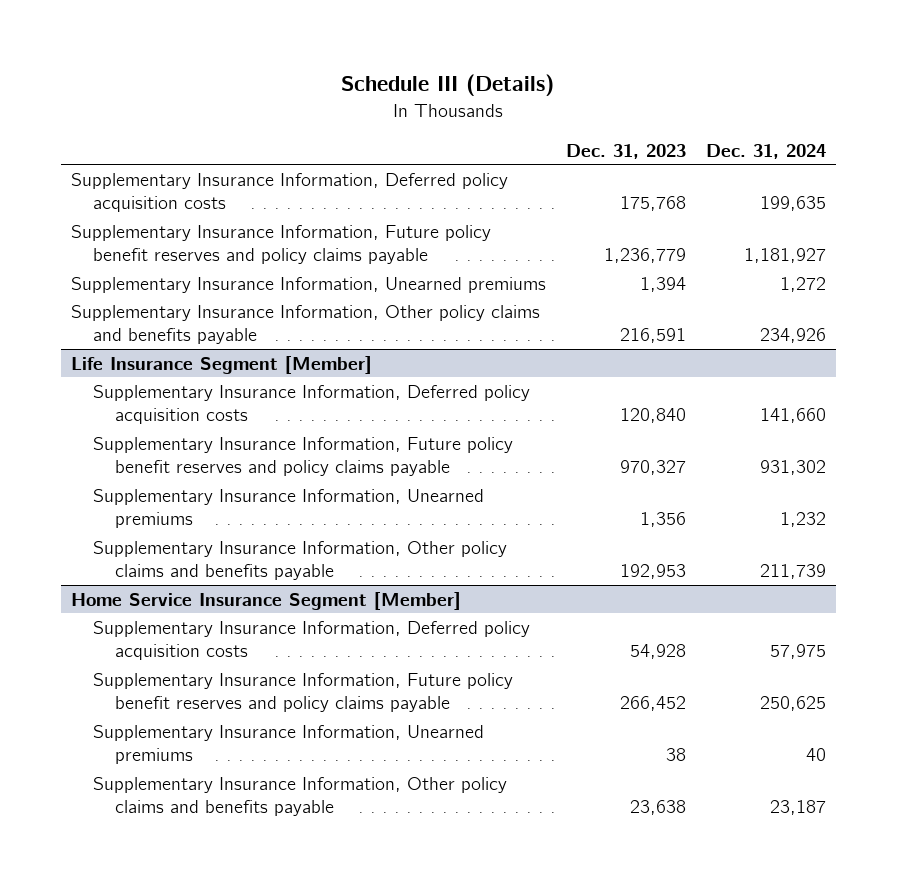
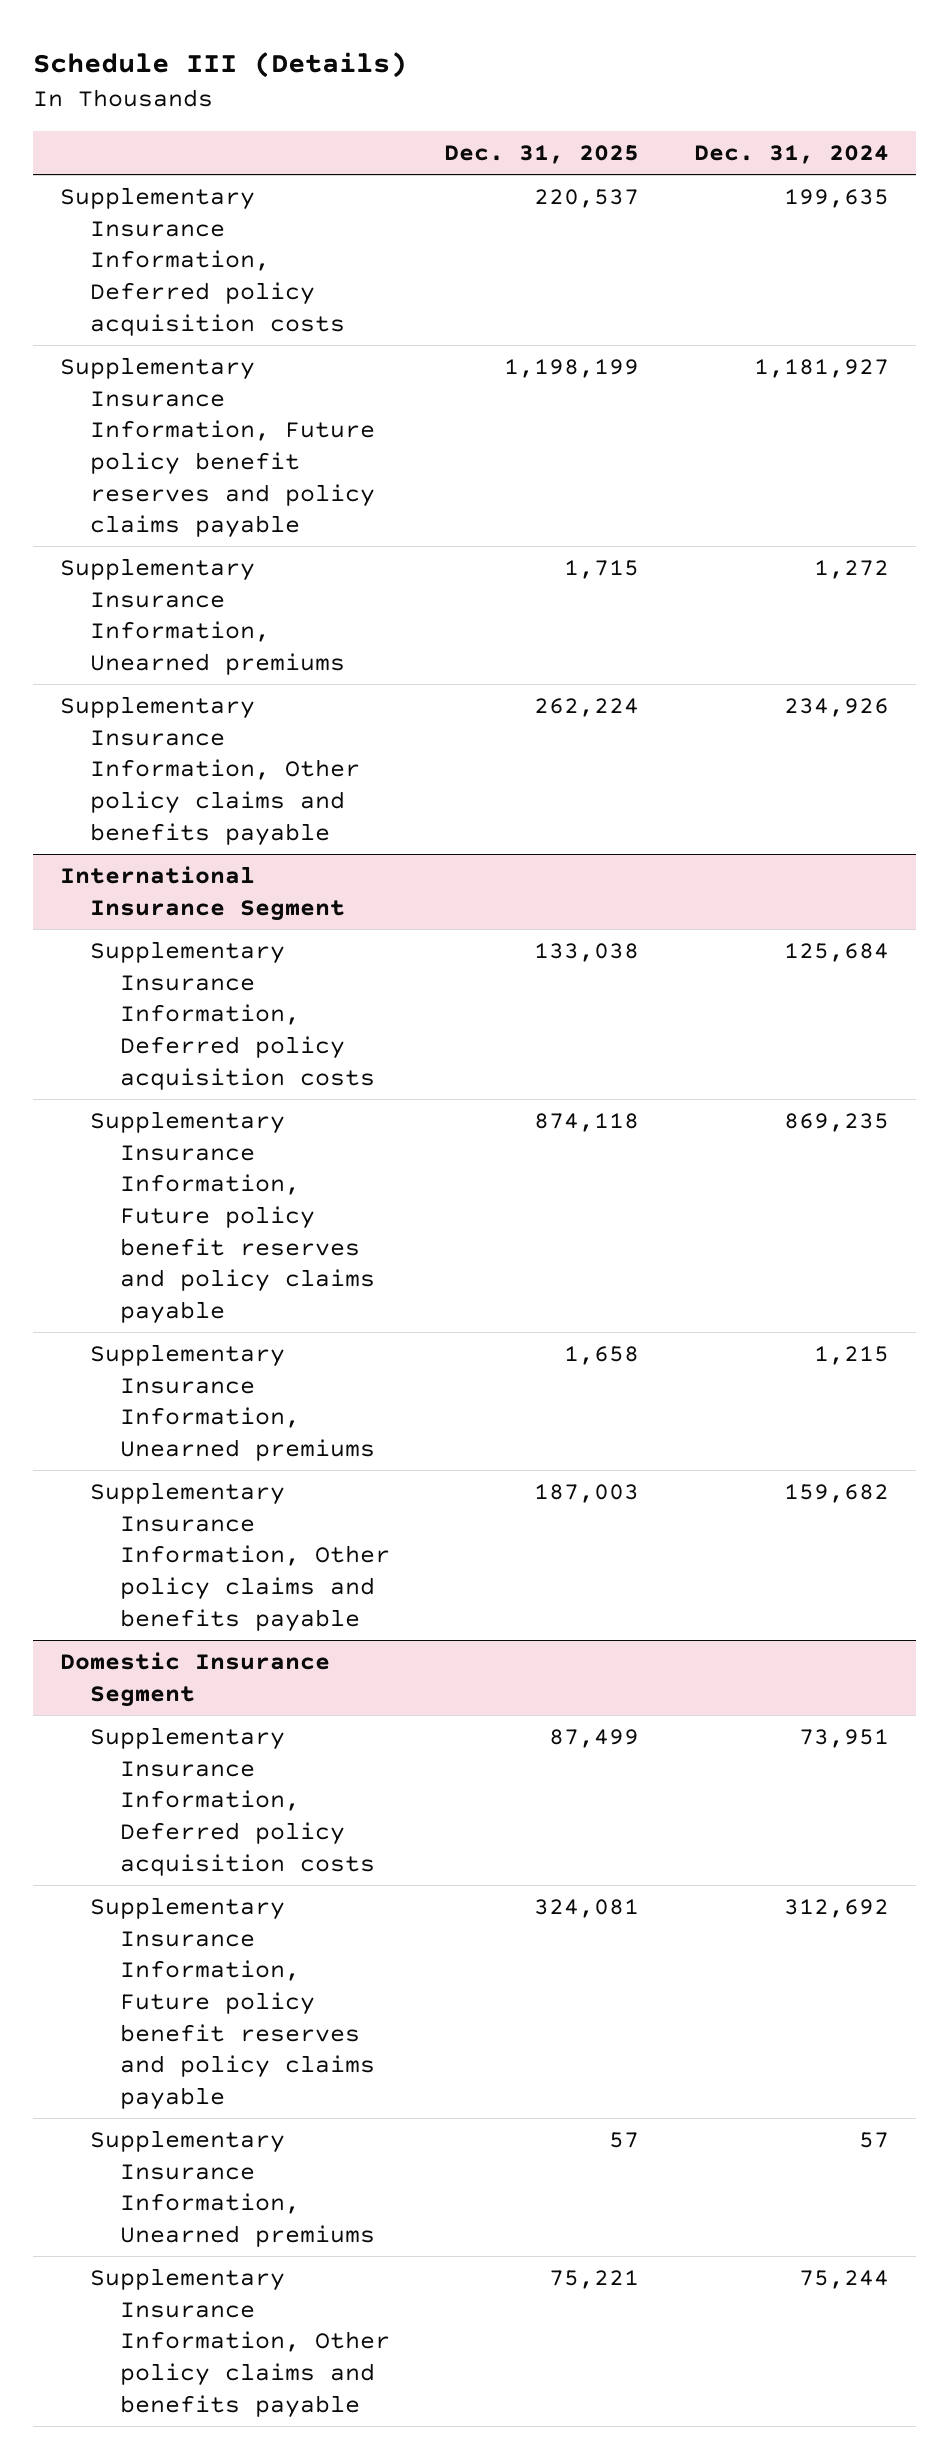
[565,143,686,159] Dec. 31, 2023 -> none
none -> [444,145,640,165] Dec. 31, 2025
[71,355,373,374] Life Insurance Segment [Member] -> none
[71,591,462,610] Home Service Insurance Segment [Member] -> none
none -> [60,866,346,921] International Insurance Segment
[759,408,826,424] 141,660 -> [783,943,889,963] 125,684
[759,460,826,476] 931,302 -> [783,1113,889,1133] 869,235
[779,512,826,528] 1,232 -> [813,1346,889,1366] 1,215
[759,564,826,580] 211,739 -> [783,1484,889,1504] 159,682
none -> [60,1652,331,1707] Domestic Insurance Segment
[769,644,826,660] 57,975 -> [798,1729,889,1749] 73,951
[759,696,826,712] 250,625 -> [783,1899,889,1919] 312,692
[805,748,826,762] 40 -> [858,2132,889,2149] 57
[769,800,826,816] 23,187 -> [798,2270,889,2290] 75,244

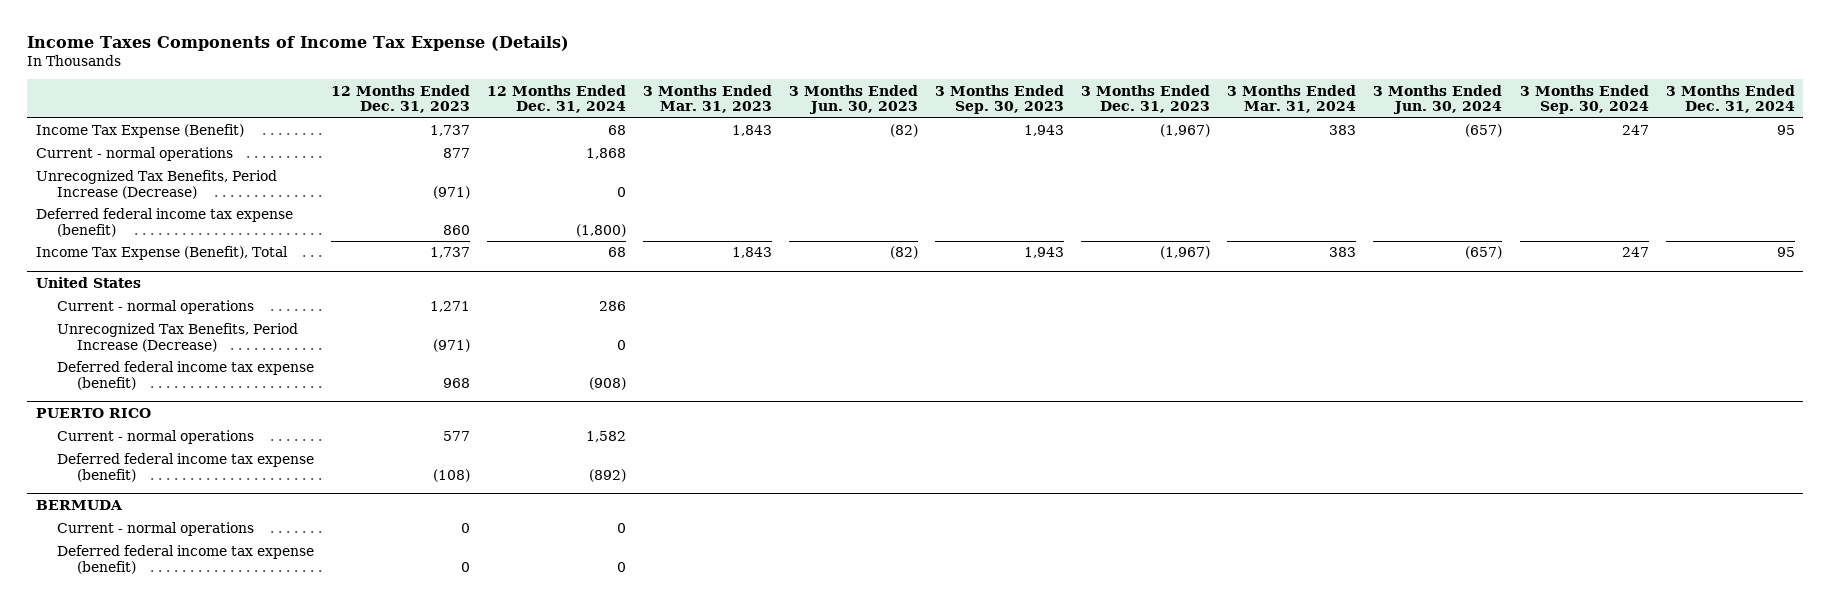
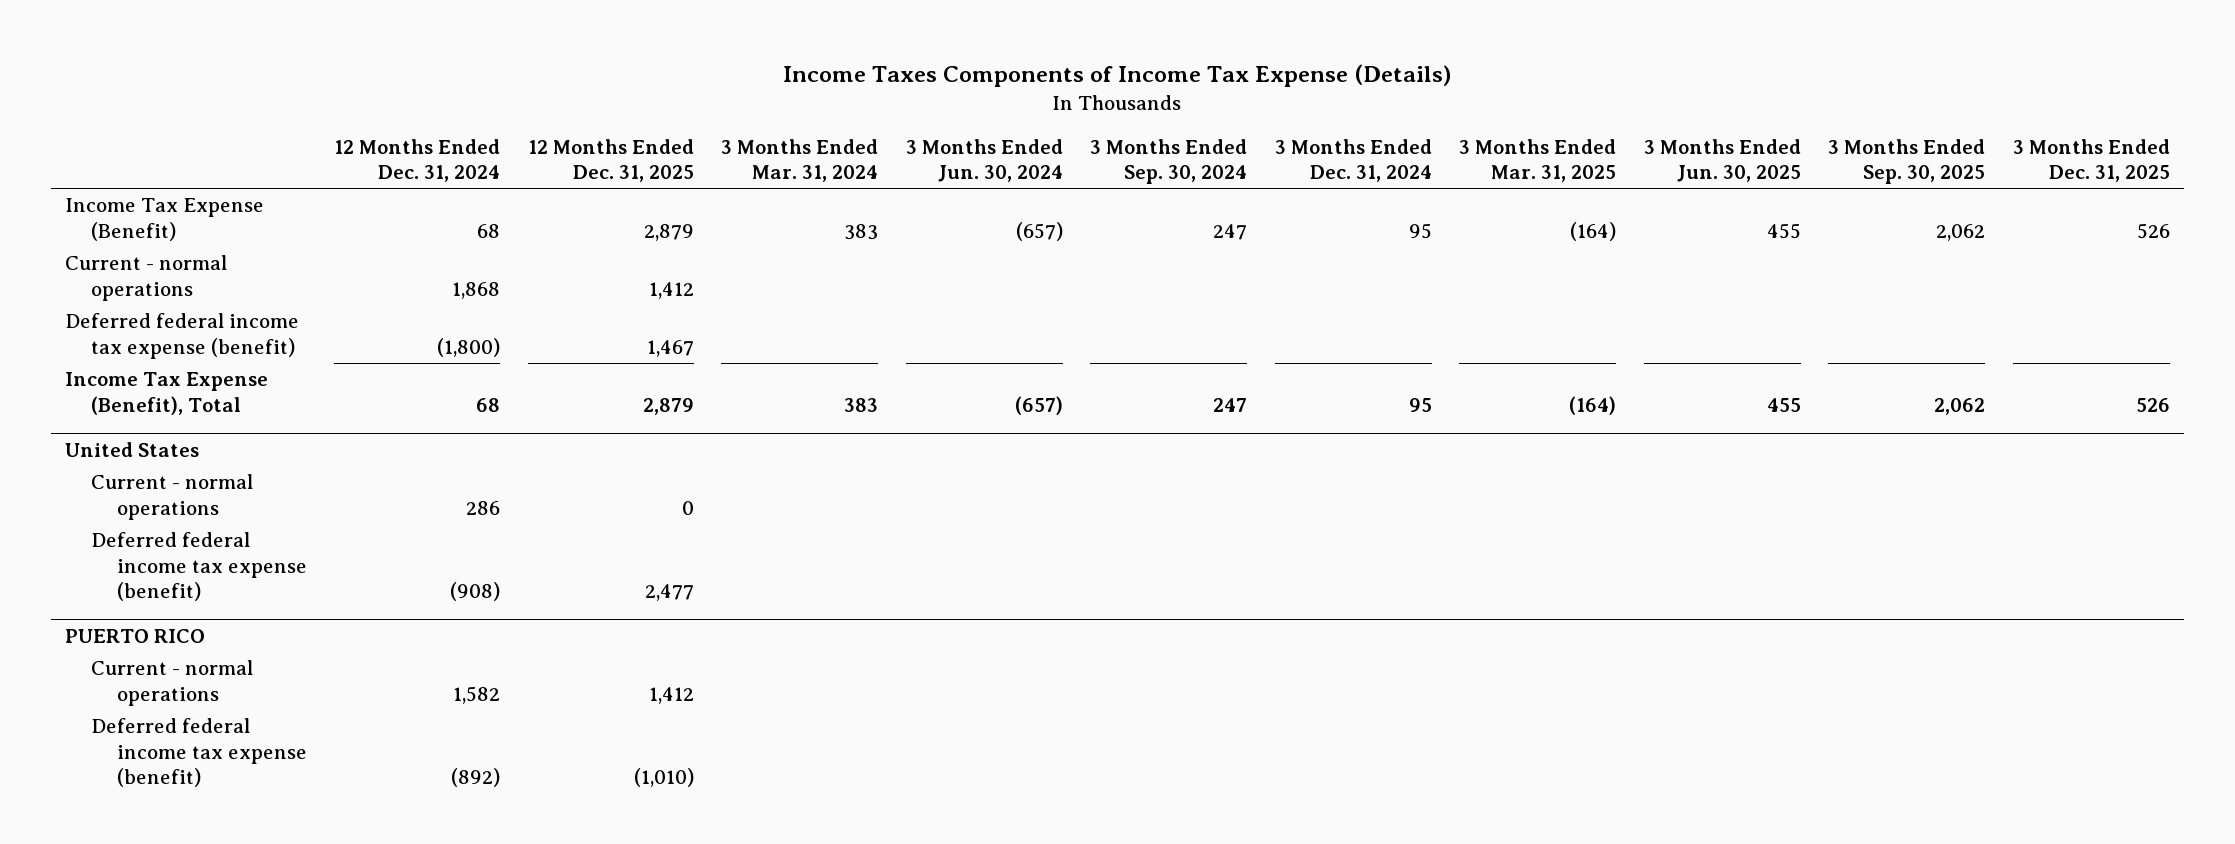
[330,84,470,113] 12 Months Ended Dec. 31, 2023 -> none
[642,84,772,113] 3 Months Ended Mar. 31, 2023 -> none
[789,84,919,114] 3 Months Ended Jun. 30, 2023 -> none
[935,84,1065,114] 3 Months Ended Sep. 30, 2023 -> none
[1081,84,1211,113] 3 Months Ended Dec. 31, 2023 -> none
none -> [527,138,694,182] 12 Months Ended Dec. 31, 2025
none -> [1459,138,1617,182] 3 Months Ended Mar. 31, 2025
none -> [1643,138,1801,182] 3 Months Ended Jun. 30, 2025
none -> [1828,138,1986,184] 3 Months Ended Sep. 30, 2025
none -> [2012,138,2170,182] 3 Months Ended Dec. 31, 2025
[35,170,277,199] Unrecognized Tax Benefits, Period Increase (Decrease) -> none
[56,323,298,352] Unrecognized Tax Benefits, Period Increase (Decrease) -> none
[35,500,123,511] BERMUDA -> none
[56,522,254,537] Current - normal operations -> none
[56,545,314,574] Deferred federal income tax expense (benefit) -> none

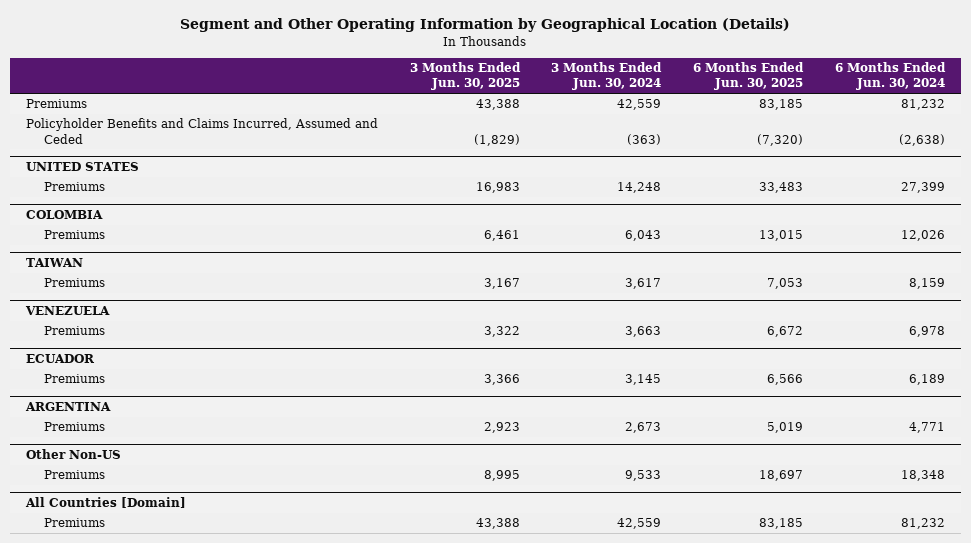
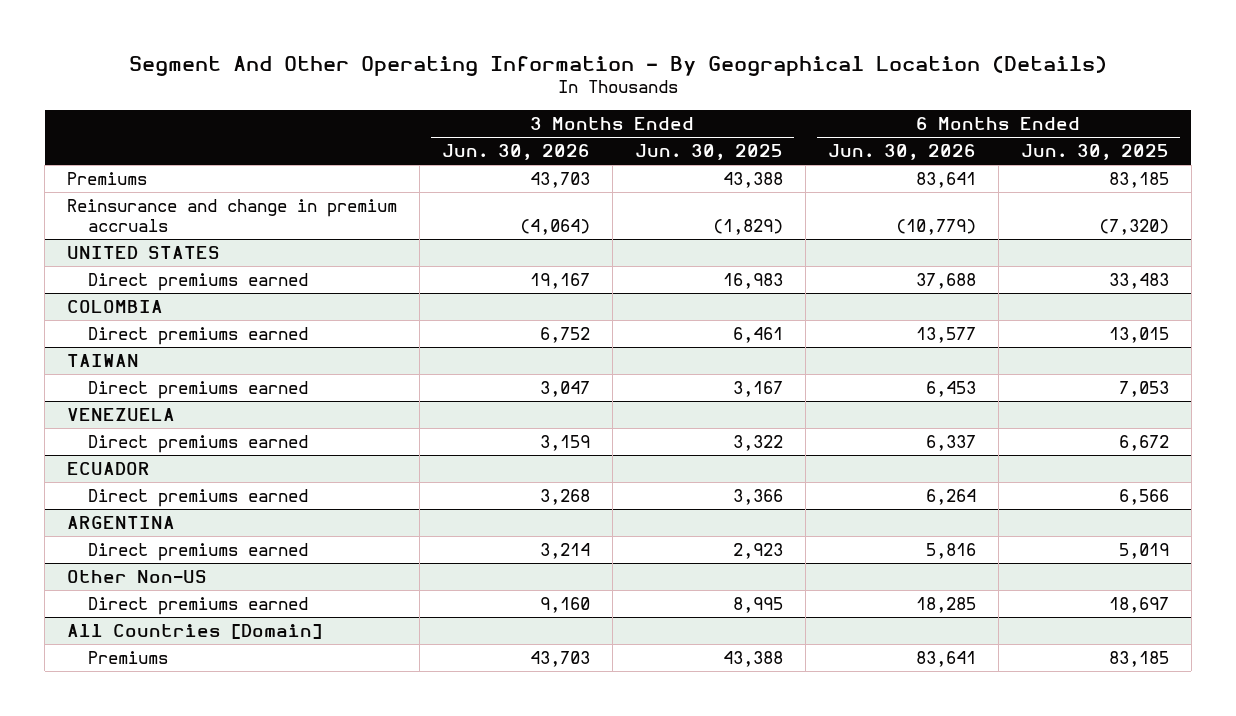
[180,18,791,33] Segment and Other Operating Information by Geographical Location (Details) -> [128,55,1107,76] Segment And Other Operating Information - By Geographical Location (Details)
[551,62,663,91] 3 Months Ended Jun. 30, 2024 -> none
[834,62,946,91] 6 Months Ended Jun. 30, 2024 -> none
none -> [442,144,591,161] Jun. 30, 2026
none -> [827,144,976,161] Jun. 30, 2026
[26,118,379,144] Policyholder Benefits and Claims Incurred, Assumed and Ceded -> [67,198,398,233] Reinsurance and change in premium accruals
[43,182,105,192] Premiums -> [88,272,309,291] Direct premiums earned
[43,230,105,240] Premiums -> [88,326,309,345] Direct premiums earned
[43,278,105,288] Premiums -> [88,380,309,399] Direct premiums earned
[43,326,105,336] Premiums -> [88,434,309,453] Direct premiums earned
[43,374,105,384] Premiums -> [88,488,309,507] Direct premiums earned
[43,422,105,432] Premiums -> [88,542,309,561] Direct premiums earned
[43,470,105,480] Premiums -> [88,596,309,615] Direct premiums earned

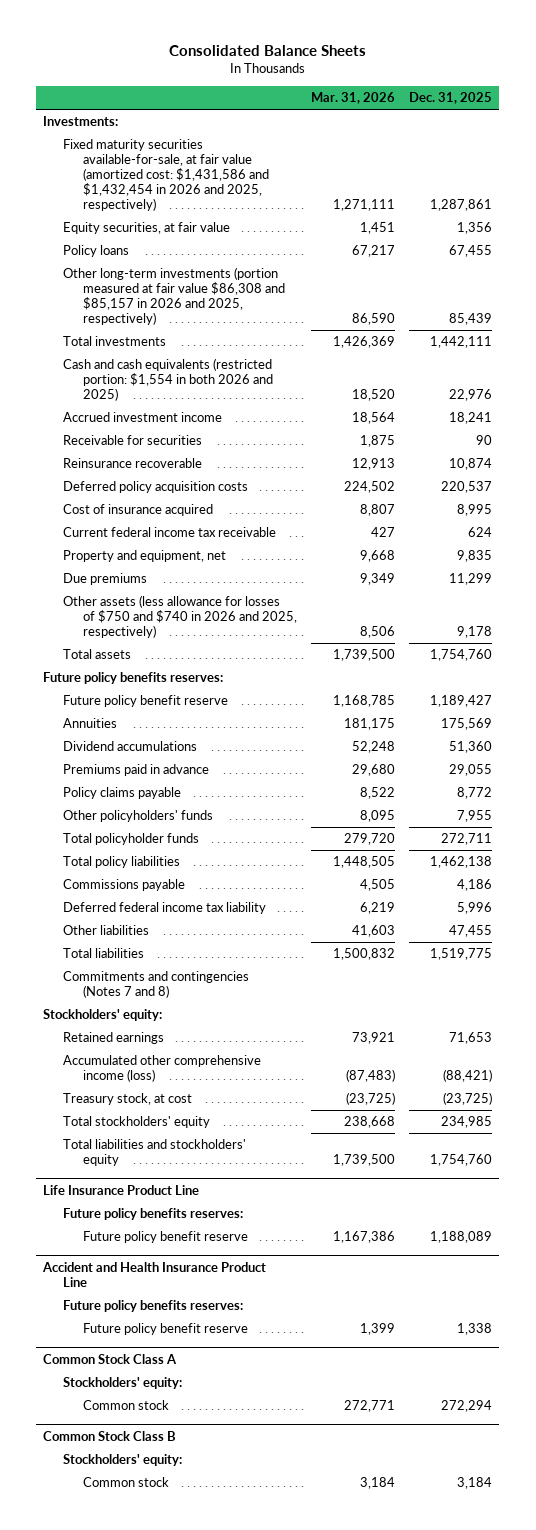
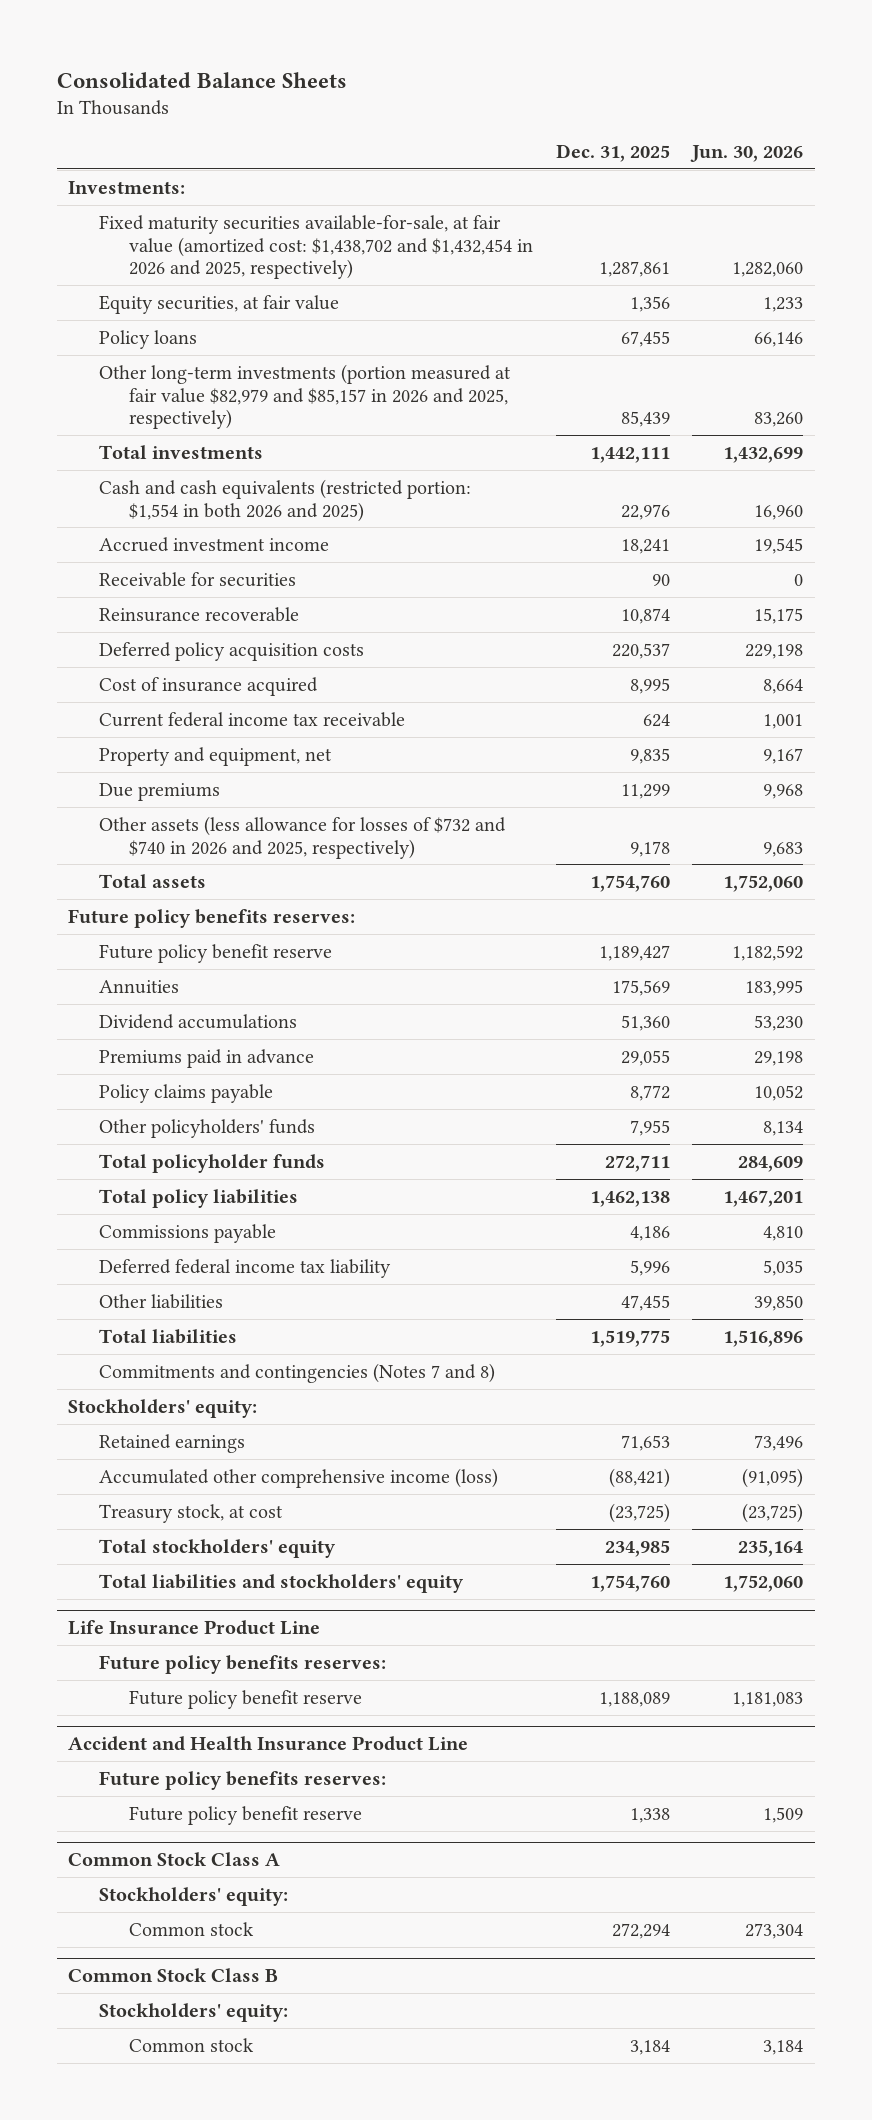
[311,92,396,105] Mar. 31, 2026 -> none
none -> [690,144,804,162] Jun. 30, 2026
[63,139,270,212] Fixed maturity securities available-for-sale, at fair value (amortized cost: $1,431,586 and $1,432,454 in 2026 and 2025, respectively) -> [98,214,534,280] Fixed maturity securities available-for-sale, at fair value (amortized cost: $1,438,702 and $1,432,454 in 2026 and 2025, respectively)
[63,267,286,326] Other long-term investments (portion measured at fair value $86,308 and $85,157 in 2026 and 2025, respectively) -> [98,363,511,430] Other long-term investments (portion measured at fair value $82,979 and $85,157 in 2026 and 2025, respectively)
[63,595,298,639] Other assets (less allowance for losses of $750 and $740 in 2026 and 2025, respectively) -> [98,815,506,859] Other assets (less allowance for losses of $732 and $740 in 2026 and 2025, respectively)

